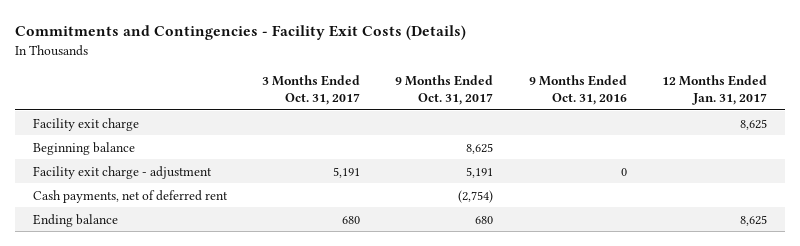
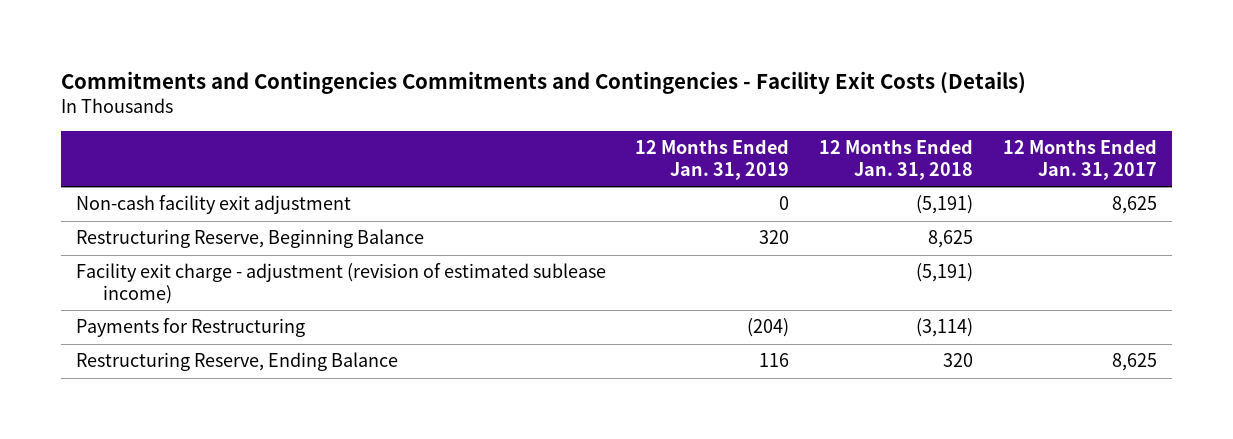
[15,25,467,41] Commitments and Contingencies - Facility Exit Costs (Details) -> [60,70,1026,94] Commitments and Contingencies Commitments and Contingencies - Facility Exit Costs (Details)
[262,74,361,105] 3 Months Ended Oct. 31, 2017 -> none
[395,74,494,105] 9 Months Ended Oct. 31, 2017 -> none
[528,74,627,105] 9 Months Ended Oct. 31, 2016 -> none
none -> [635,139,790,180] 12 Months Ended Jan. 31, 2019
none -> [819,139,974,180] 12 Months Ended Jan. 31, 2018
[32,189,228,203] Cash payments, net of deferred rent -> none
[32,117,139,131] Facility exit charge -> [75,195,351,215] Non-cash facility exit adjustment
[32,141,135,155] Beginning balance -> [75,229,424,249] Restructuring Reserve, Beginning Balance
[32,165,212,179] Facility exit charge - adjustment -> [75,263,606,305] Facility exit charge - adjustment (revision of estimated sublease income)
none -> [75,318,305,338] Payments for Restructuring
[32,213,118,227] Ending balance -> [75,352,398,372] Restructuring Reserve, Ending Balance

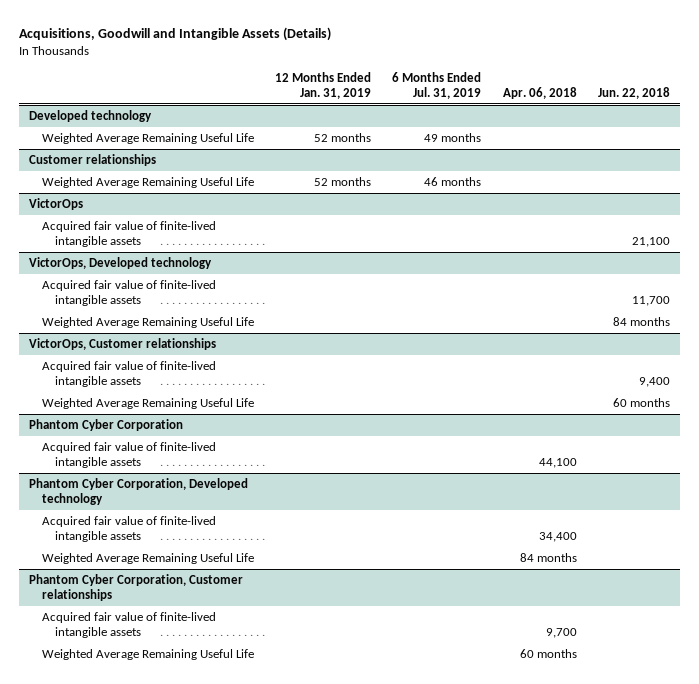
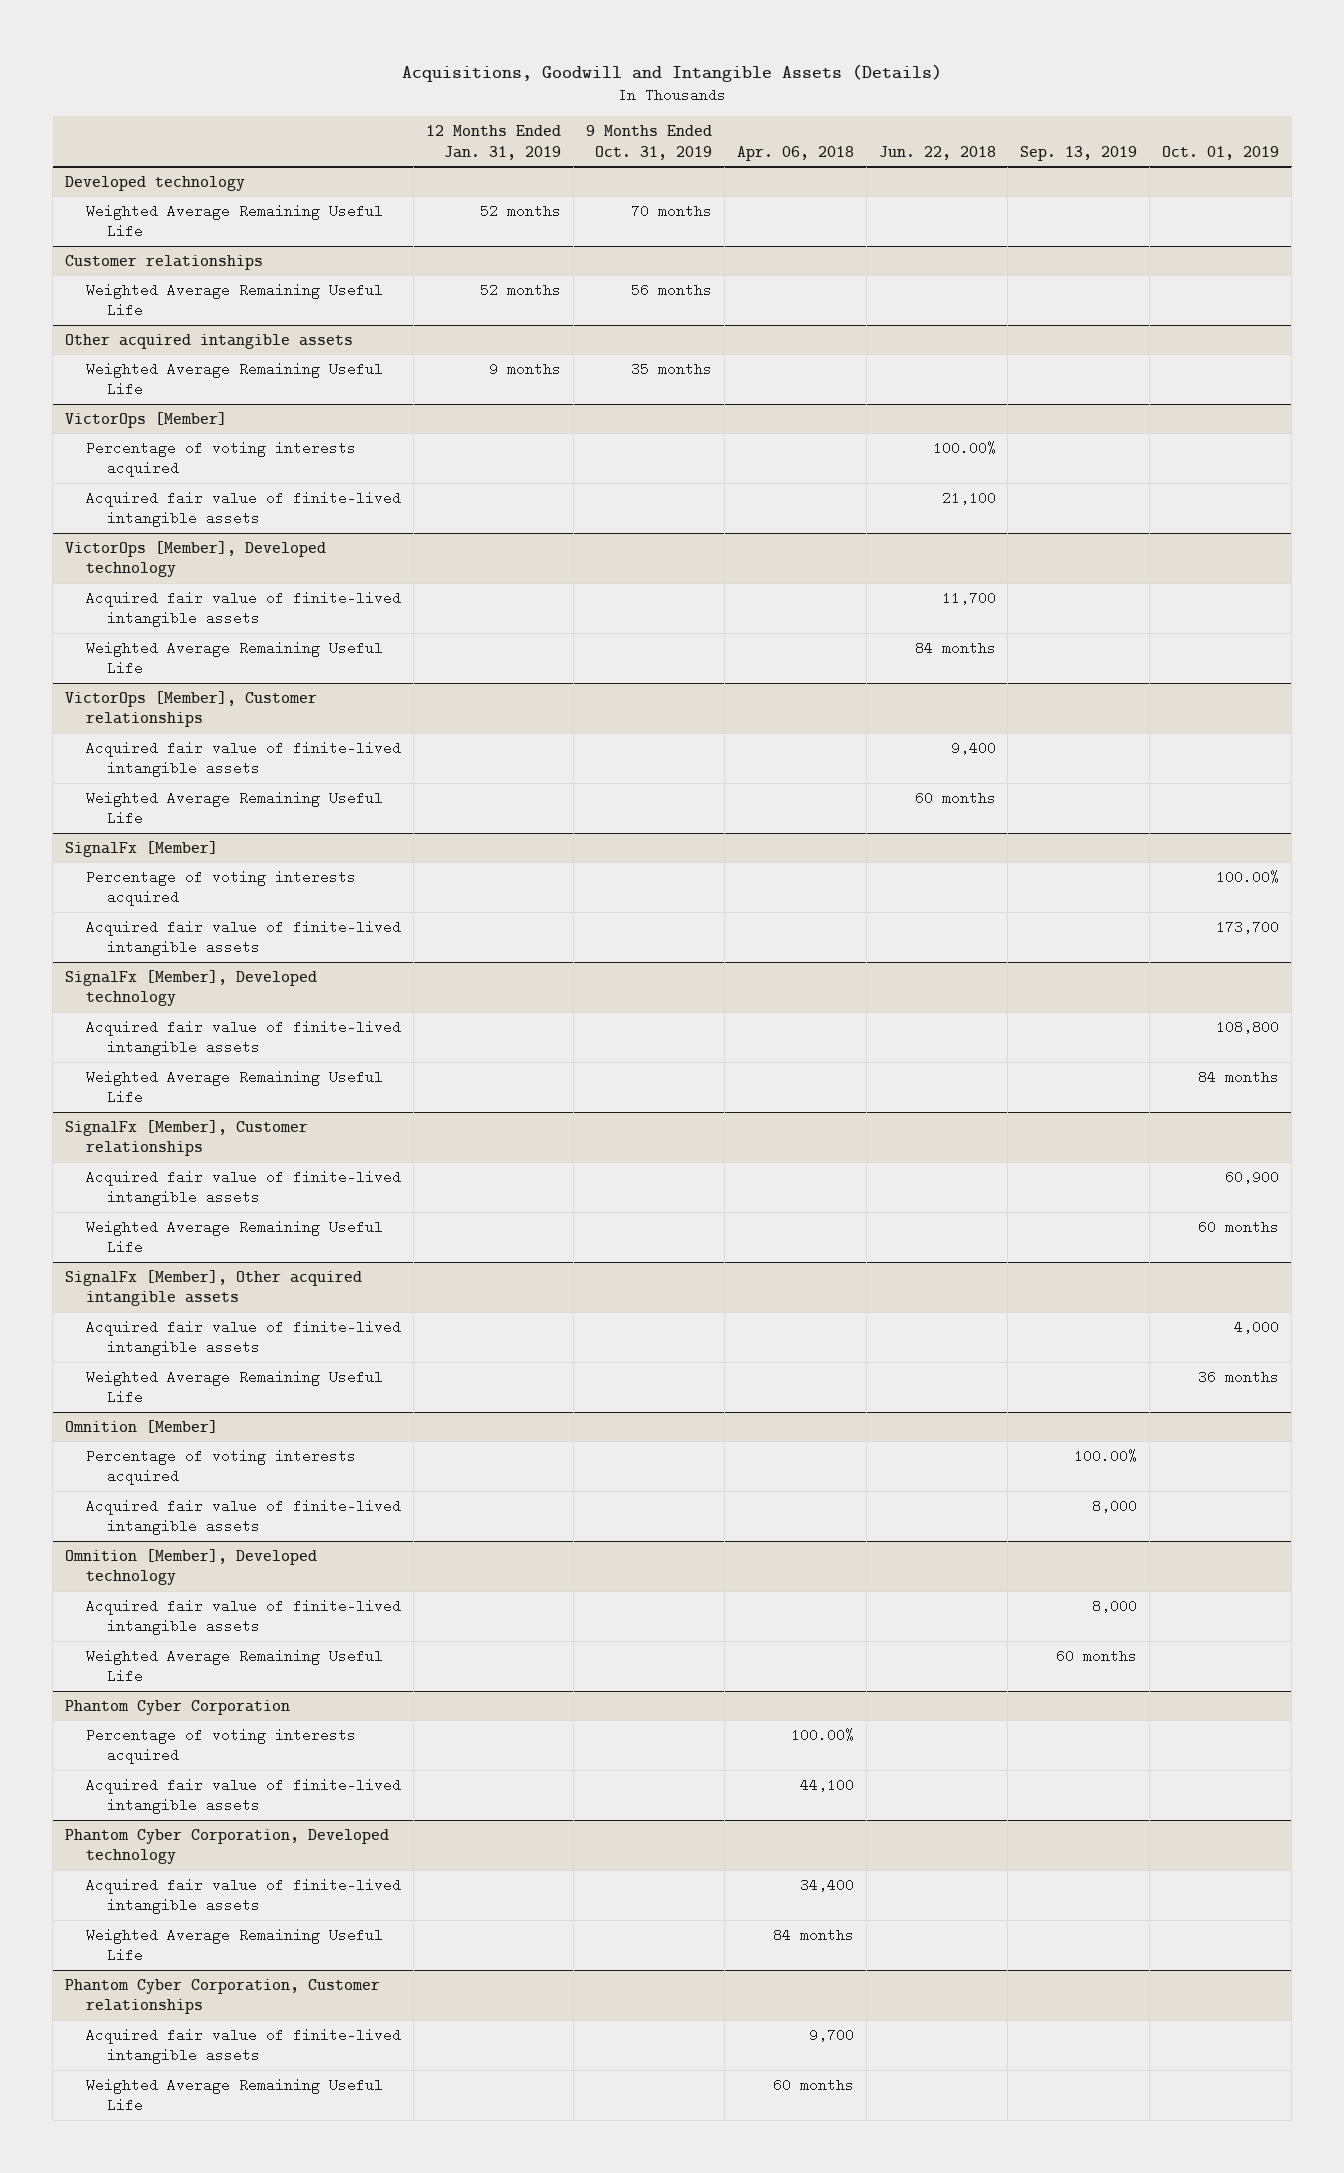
[392,72,482,99] 6 Months Ended Jul. 31, 2019 -> none
none -> [585,124,712,160] 9 Months Ended Oct. 31, 2019
none -> [1020,145,1138,161] Sep. 13, 2019
none -> [1162,145,1280,160] Oct. 01, 2019
none -> [65,333,354,349] Other acquired intangible assets
none -> [86,361,384,397] Weighted Average Remaining Useful Life
[29,198,84,211] VictorOps -> [65,411,228,428] VictorOps [Member]
none -> [86,440,357,478] Percentage of voting interests acquired
[29,257,213,270] VictorOps, Developed technology -> [65,540,327,578] VictorOps [Member], Developed technology
[29,338,217,351] VictorOps, Customer relationships -> [65,690,318,728] VictorOps [Member], Customer relationships
none -> [65,840,219,857] SignalFx [Member]
none -> [86,869,357,907] Percentage of voting interests acquired
none -> [86,919,402,957] Acquired fair value of finite-lived intangible assets
none -> [65,969,318,1007] SignalFx [Member], Developed technology
none -> [86,1019,402,1057] Acquired fair value of finite-lived intangible assets
none -> [86,1069,384,1105] Weighted Average Remaining Useful Life
none -> [65,1119,309,1157] SignalFx [Member], Customer relationships
none -> [86,1169,402,1207] Acquired fair value of finite-lived intangible assets
none -> [86,1219,384,1255] Weighted Average Remaining Useful Life
none -> [65,1269,363,1307] SignalFx [Member], Other acquired intangible assets
none -> [86,1319,402,1357] Acquired fair value of finite-lived intangible assets
none -> [86,1369,384,1405] Weighted Average Remaining Useful Life
none -> [65,1419,219,1433] Omnition [Member]
none -> [86,1448,357,1486] Percentage of voting interests acquired
none -> [86,1498,402,1536] Acquired fair value of finite-lived intangible assets
none -> [65,1548,318,1586] Omnition [Member], Developed technology
none -> [86,1598,402,1636] Acquired fair value of finite-lived intangible assets
none -> [86,1648,384,1684] Weighted Average Remaining Useful Life
none -> [86,1727,357,1765] Percentage of voting interests acquired

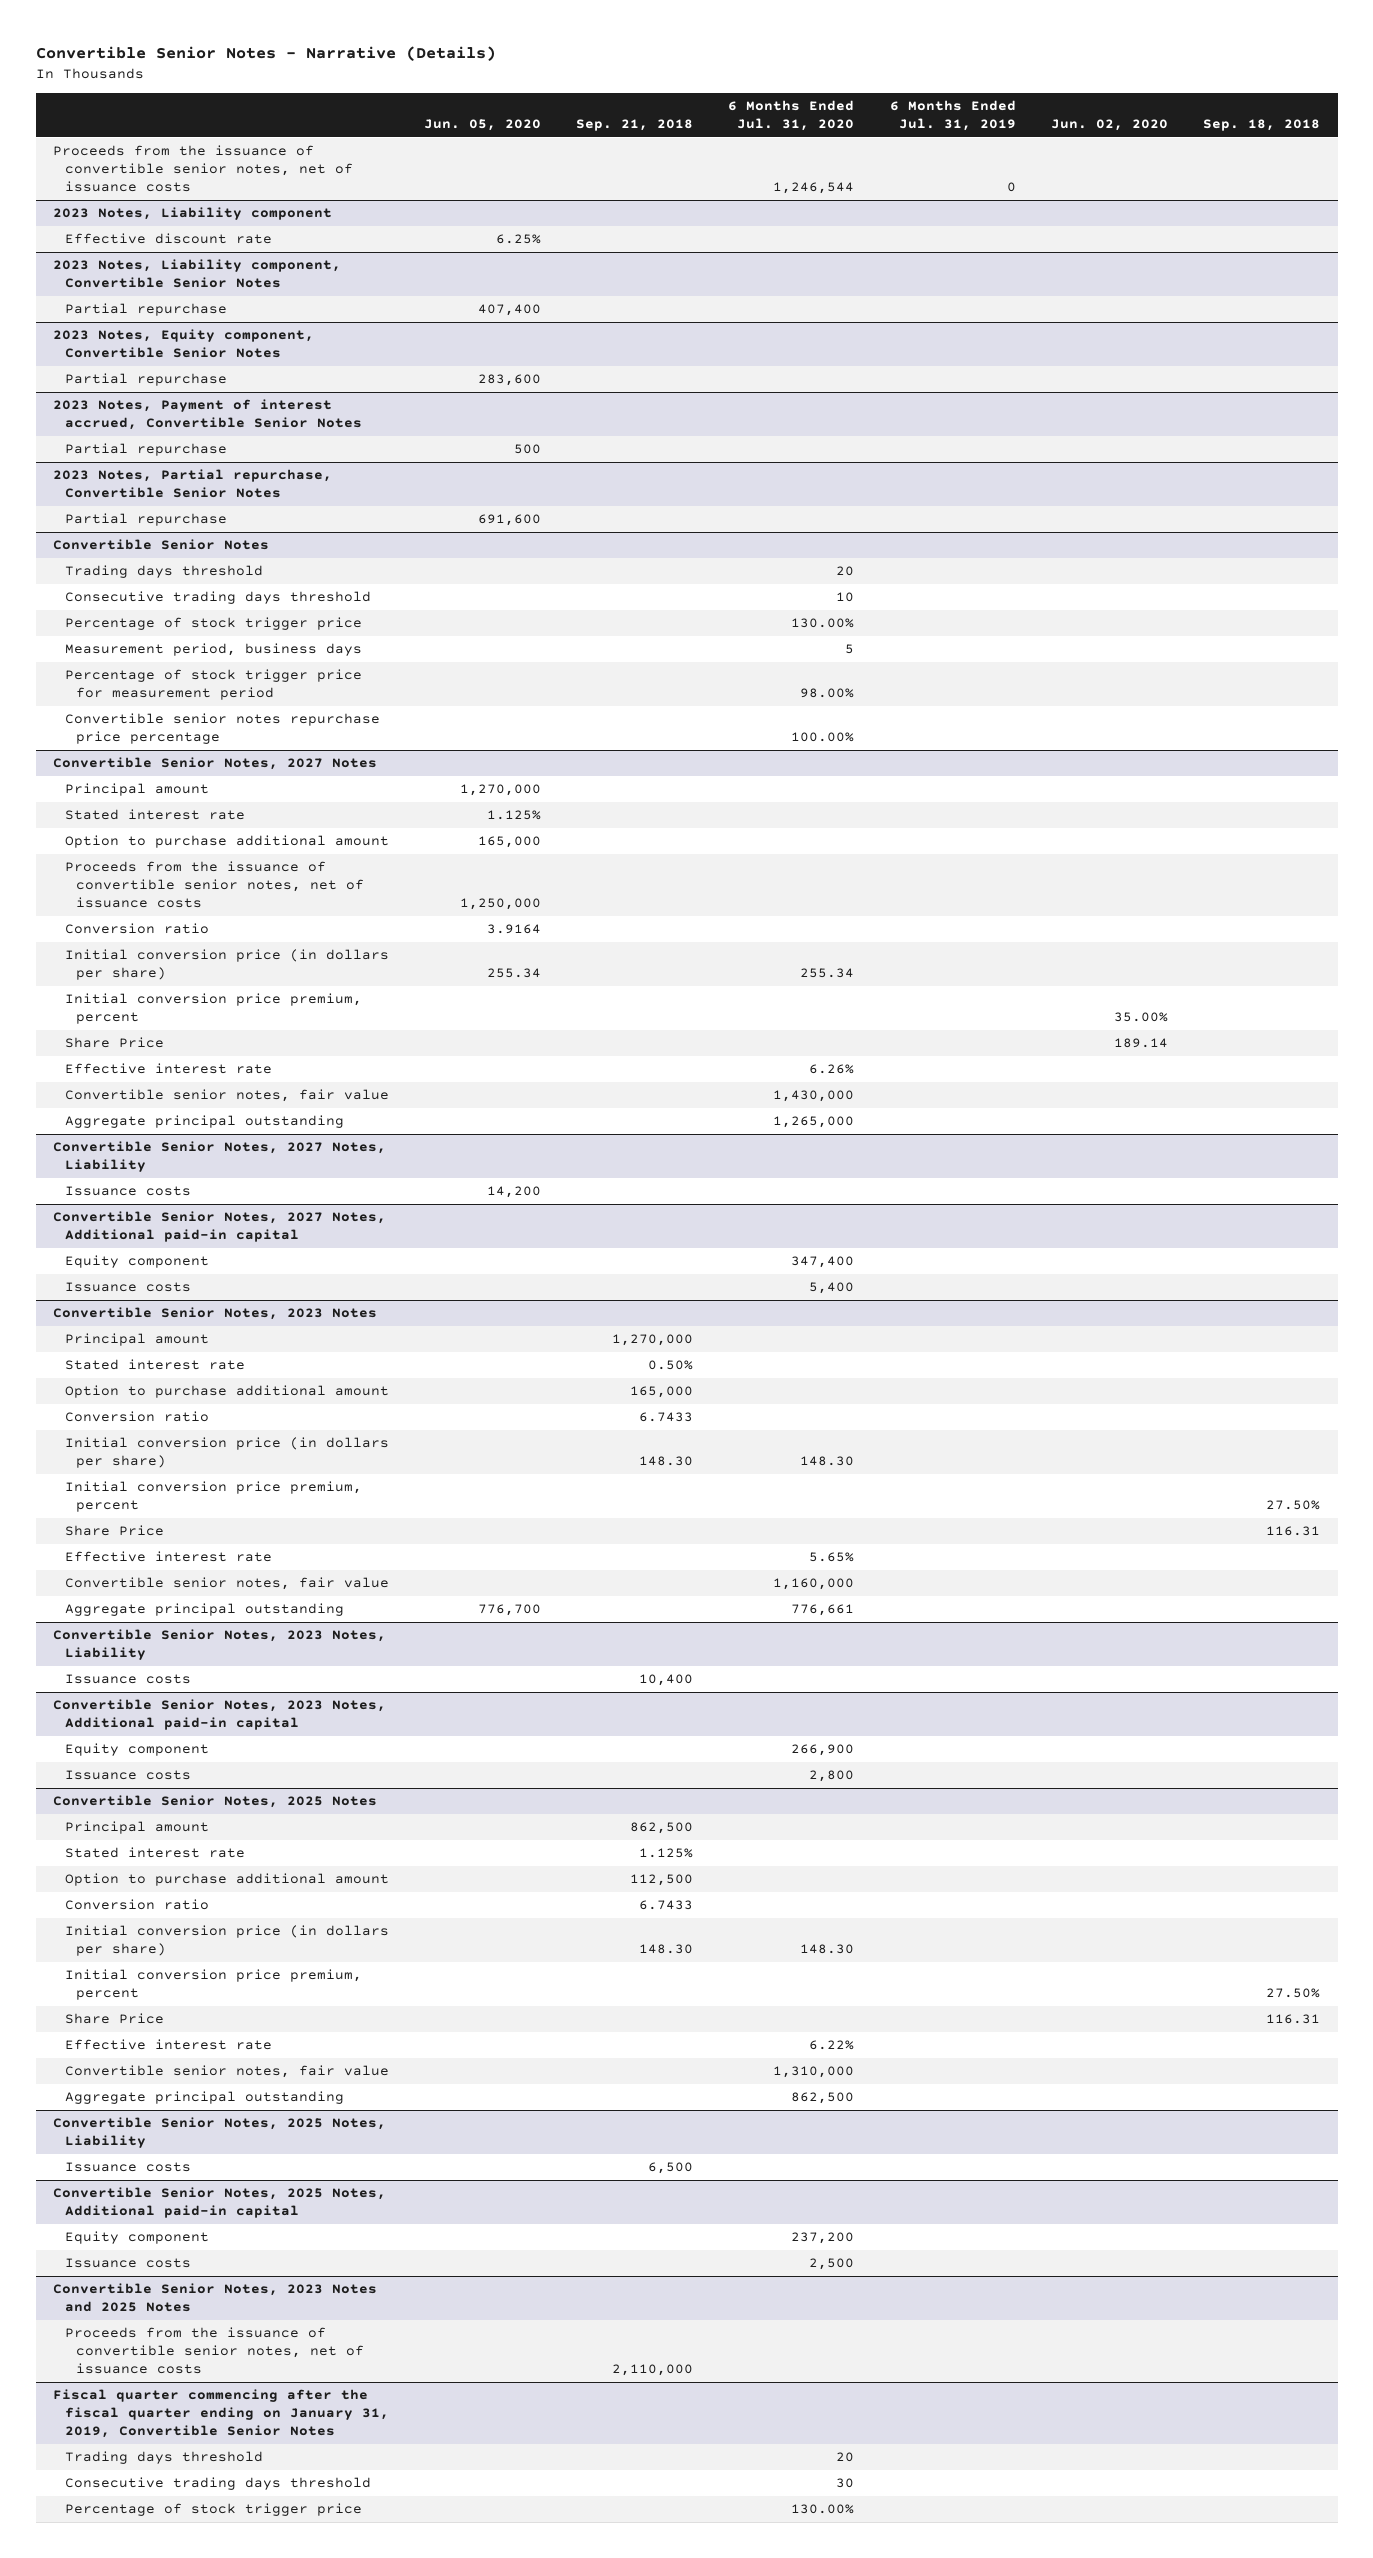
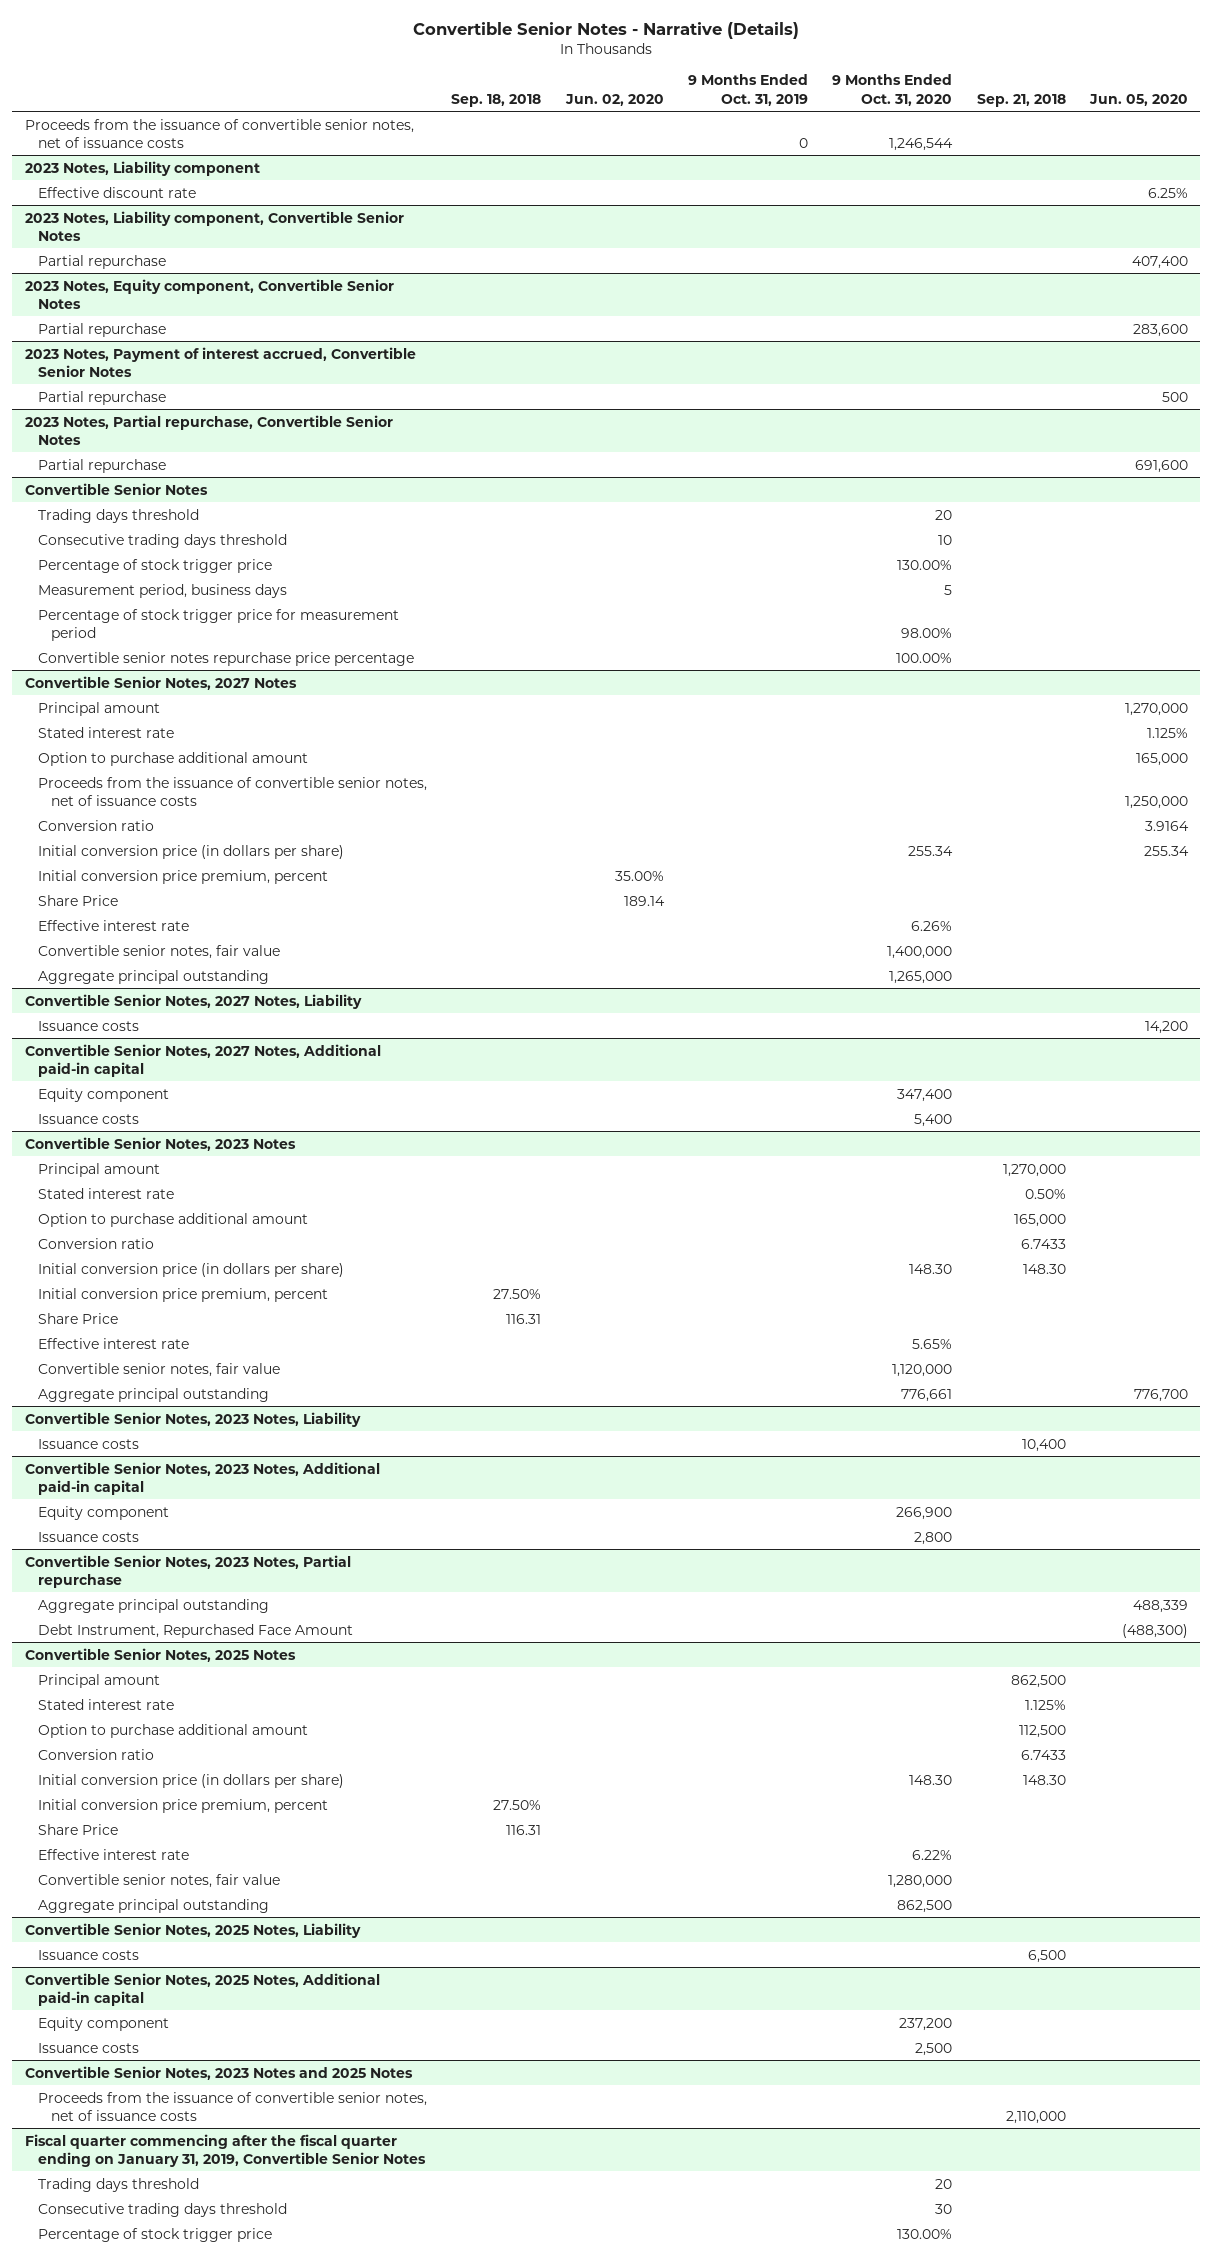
[728,100,855,131] 6 Months Ended Jul. 31, 2020 -> none
[889,100,1016,131] 6 Months Ended Jul. 31, 2019 -> none
none -> [688,74,809,106] 9 Months Ended Oct. 31, 2019
none -> [832,74,953,106] 9 Months Ended Oct. 31, 2020
none -> [24,1554,351,1588] Convertible Senior Notes, 2023 Notes, Partial repurchase
none -> [37,1598,269,1613] Aggregate principal outstanding
none -> [37,1623,353,1638] Debt Instrument, Repurchased Face Amount

